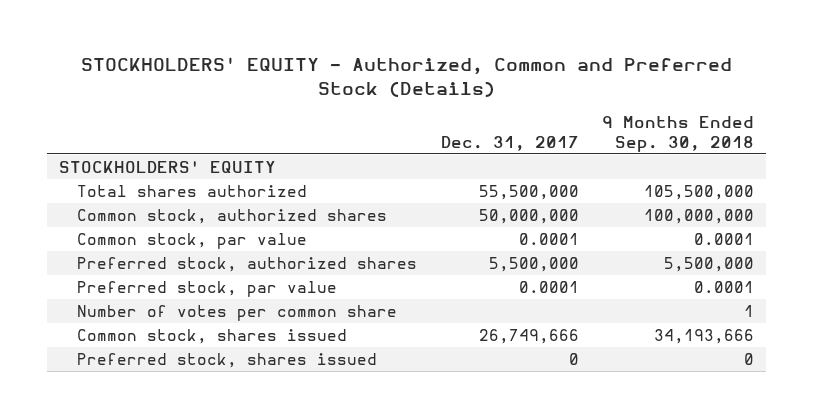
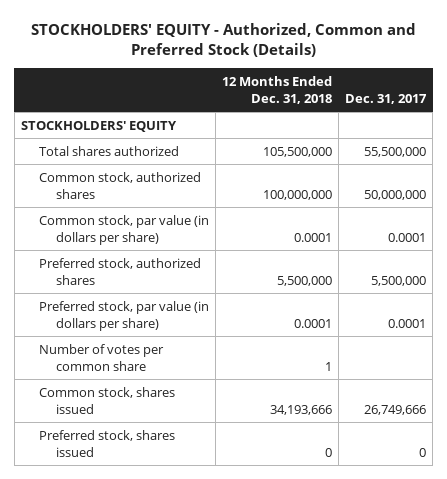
[602,116,755,152] 9 Months Ended Sep. 30, 2018 -> none
none -> [221,75,332,104] 12 Months Ended Dec. 31, 2018
[77,232,308,249] Common stock, par value -> [38,214,209,245] Common stock, par value (in dollars per share)
[77,280,338,297] Preferred stock, par value -> [38,300,209,331] Preferred stock, par value (in dollars per share)

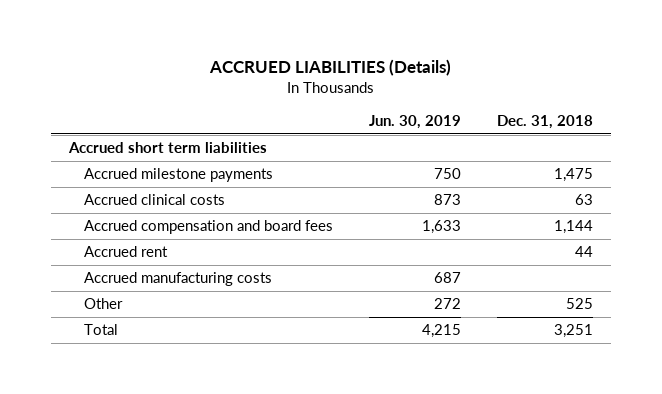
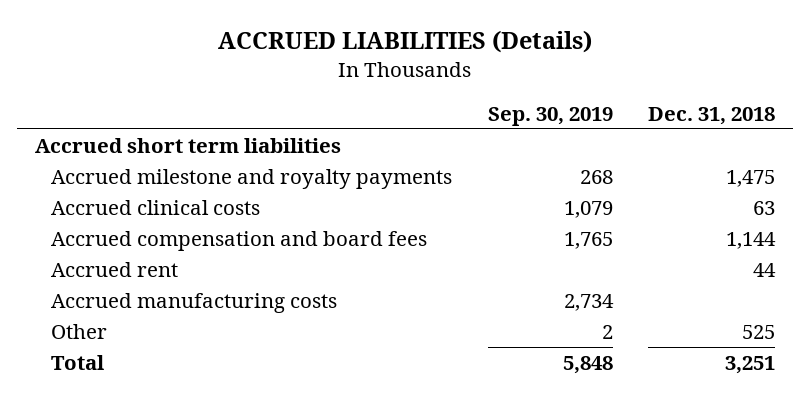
[368,114,461,129] Jun. 30, 2019 -> none
none -> [487,106,613,126] Sep. 30, 2019
[83,168,273,183] Accrued milestone payments -> [50,168,452,189] Accrued milestone and royalty payments

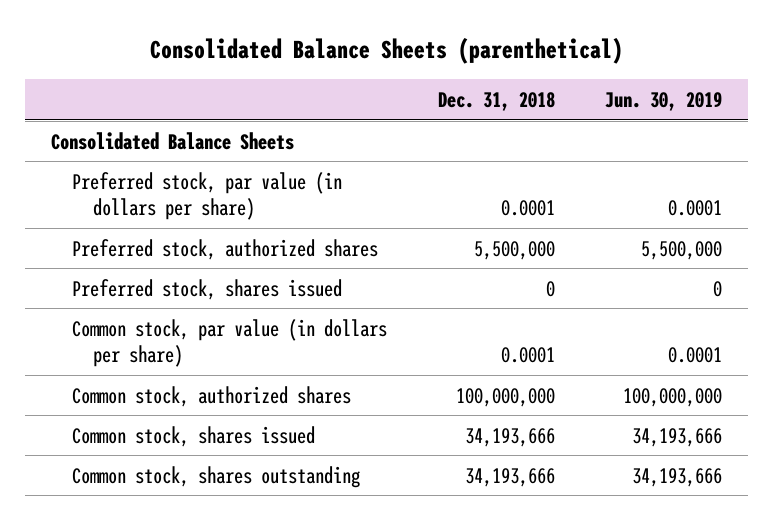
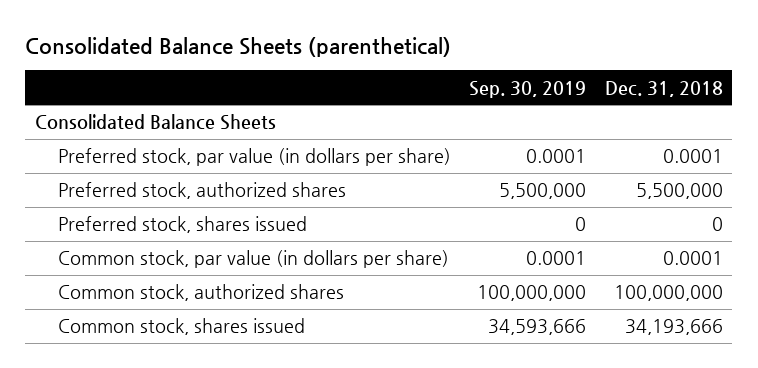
[605,92,723,112] Jun. 30, 2019 -> none
none -> [469,80,587,98] Sep. 30, 2019
[72,465,361,488] Common stock, shares outstanding -> none

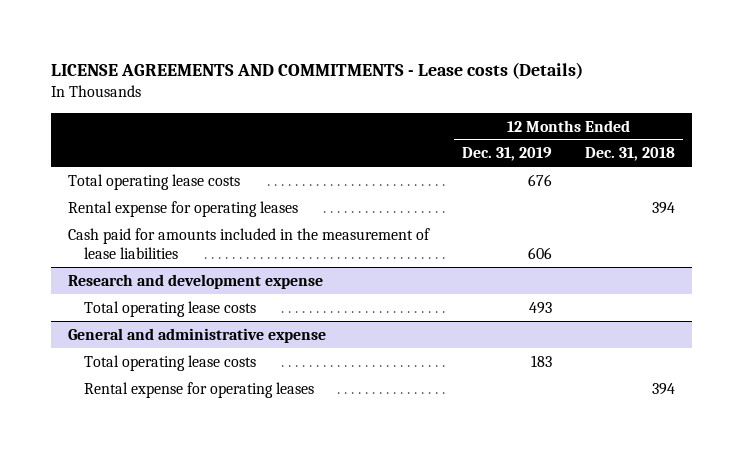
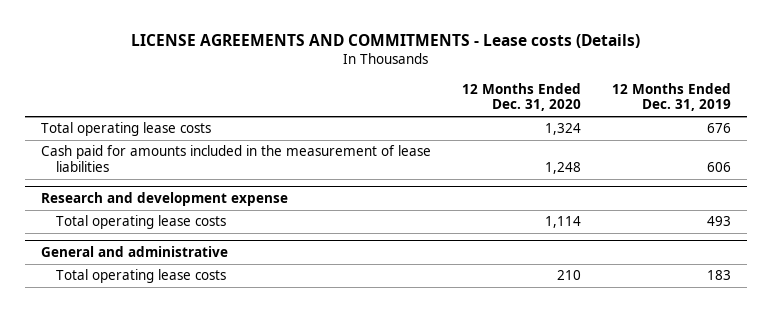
[585,147,676,162] Dec. 31, 2018 -> none
none -> [462,82,582,112] 12 Months Ended Dec. 31, 2020
[67,200,298,217] Rental expense for operating leases -> none
[67,327,326,343] General and administrative expense -> [40,246,228,258] General and administrative
[84,381,315,398] Rental expense for operating leases -> none

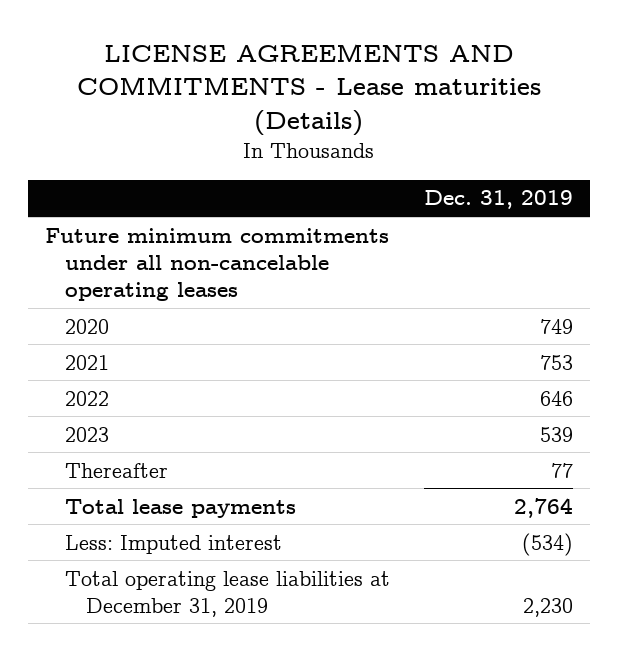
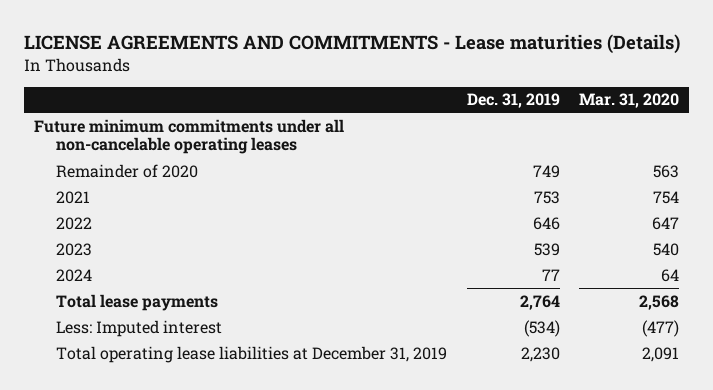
none -> [579,93,680,109] Mar. 31, 2020
[65,318,110,334] 2020 -> [56,163,199,178] Remainder of 2020
[65,462,169,478] Thereafter -> none
none -> [56,268,93,282] 2024

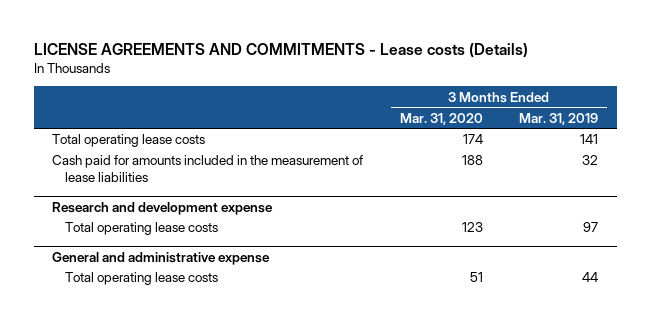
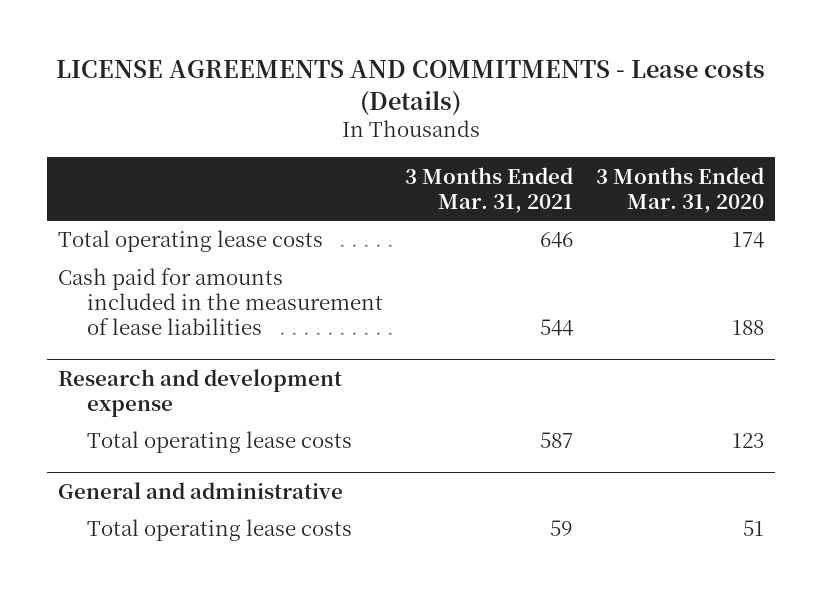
[519,112,599,125] Mar. 31, 2019 -> none
none -> [405,166,574,213] 3 Months Ended Mar. 31, 2021
[52,251,271,265] General and administrative expense -> [57,481,343,499] General and administrative

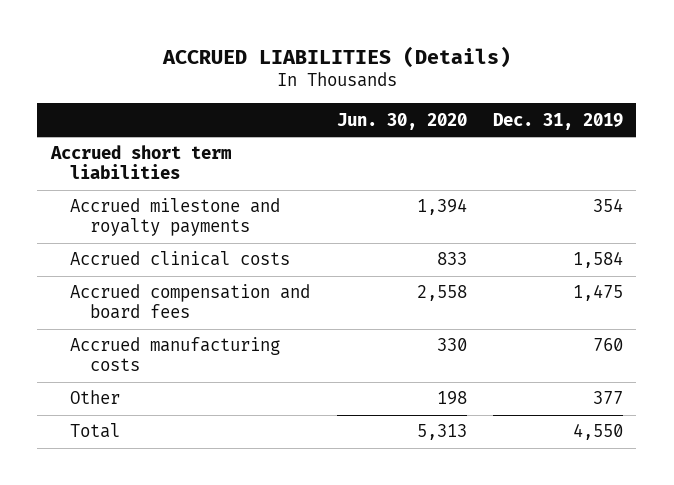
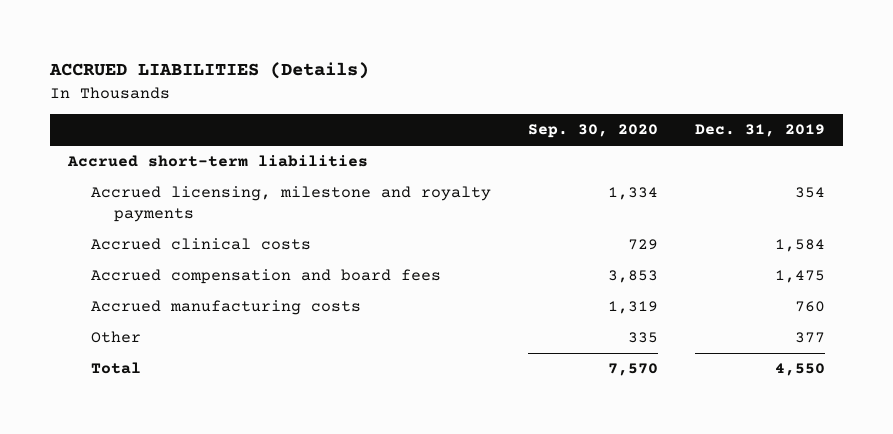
[336,112,467,130] Jun. 30, 2020 -> none
none -> [527,124,658,139] Sep. 30, 2020
[49,145,231,180] Accrued short term liabilities -> [67,155,369,168] Accrued short-term liabilities
[70,198,281,237] Accrued milestone and royalty payments -> [90,186,491,223] Accrued licensing, milestone and royalty payments

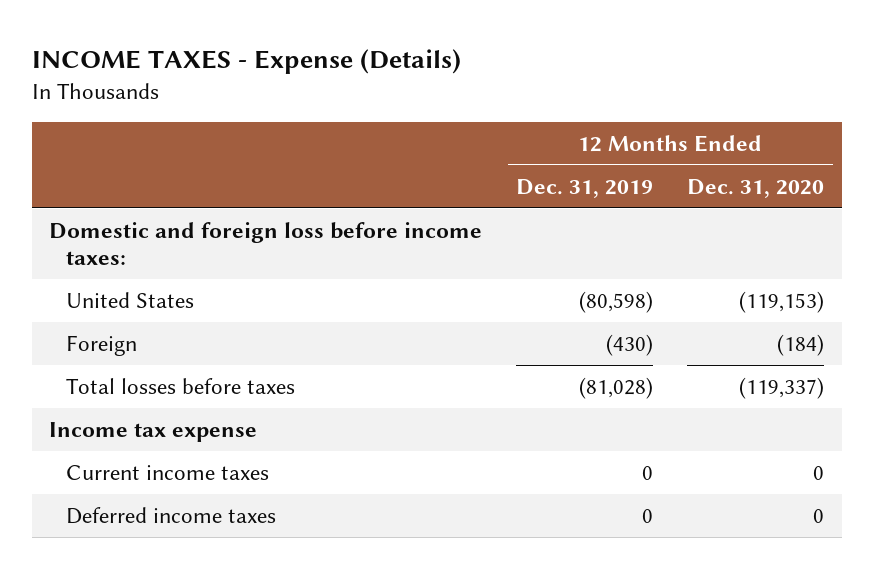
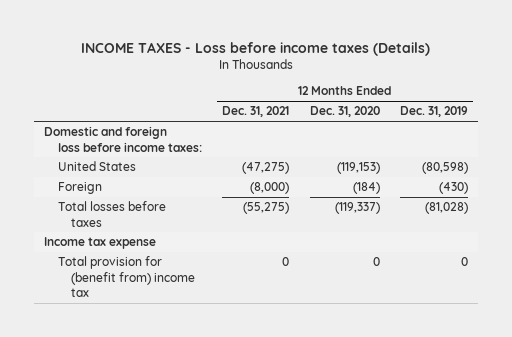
[32,48,462,74] INCOME TAXES - Expense (Details) -> [81,41,431,56] INCOME TAXES - Loss before income taxes (Details)
none -> [222,106,290,118] Dec. 31, 2021
[65,464,269,480] Current income taxes -> none
[65,506,276,524] Deferred income taxes -> none
none -> [57,256,196,297] Total provision for (benefit from) income tax

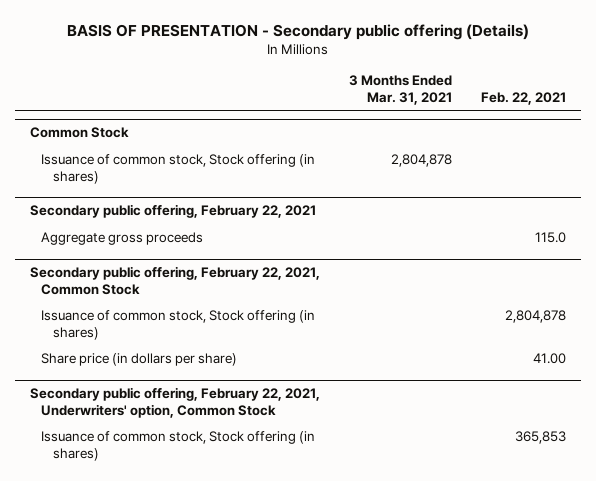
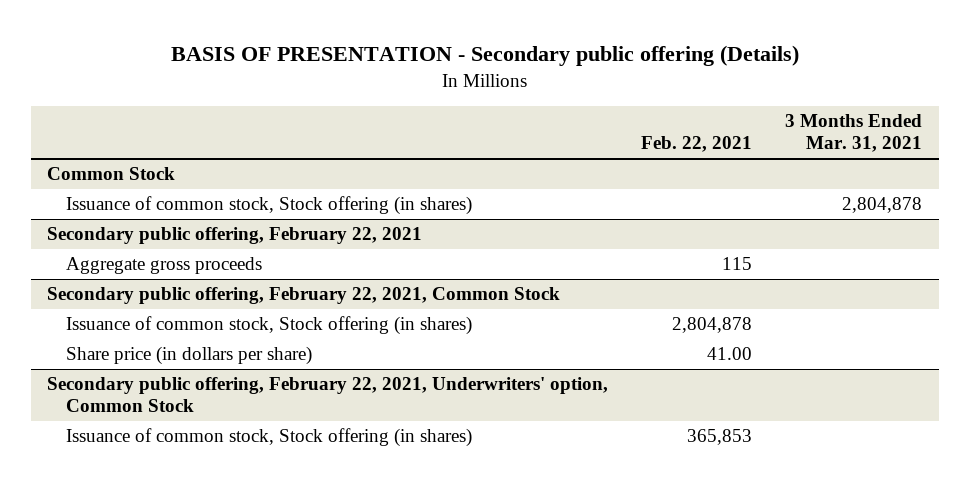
[534,232,566,244] 115.0 -> [722,257,753,271] 115

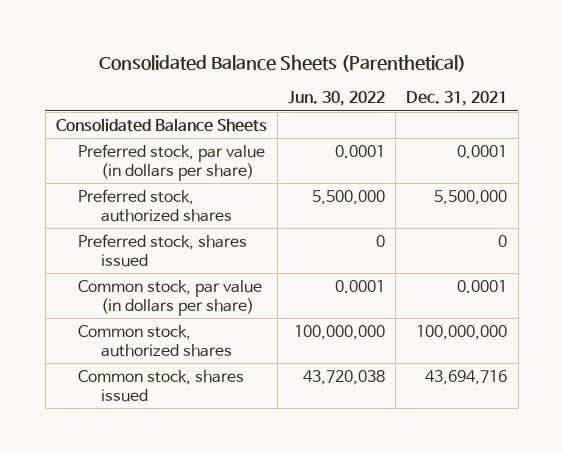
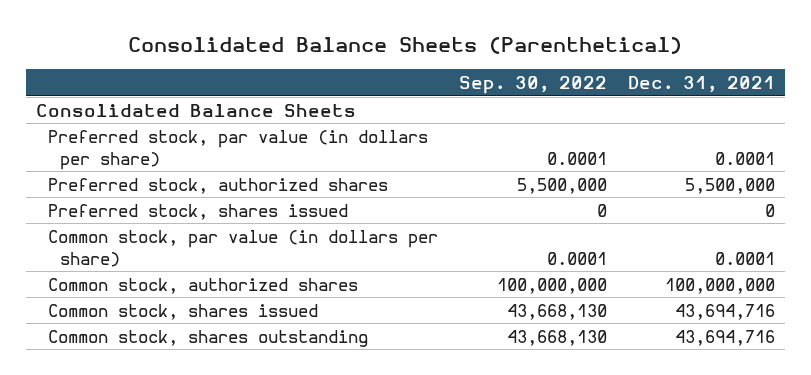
[288,91,386,107] Jun. 30, 2022 -> none
none -> [458,76,607,95] Sep. 30, 2022
none -> [48,329,369,347] Common stock, shares outstanding

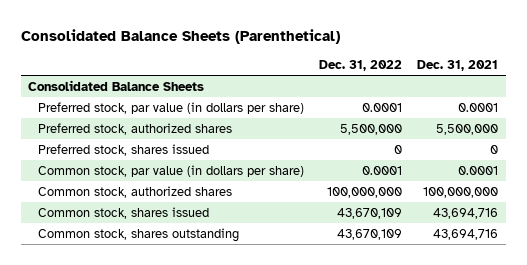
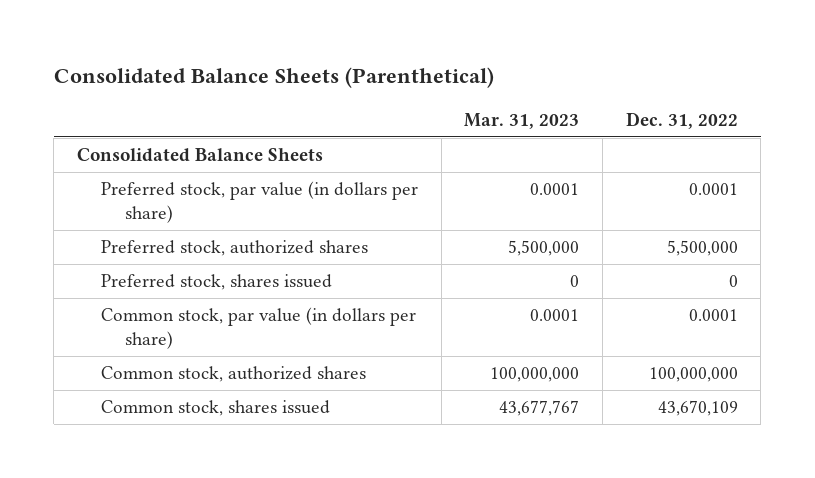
[417,60,499,72] Dec. 31, 2021 -> none
none -> [464,112,580,129] Mar. 31, 2023
[38,228,240,243] Common stock, shares outstanding -> none

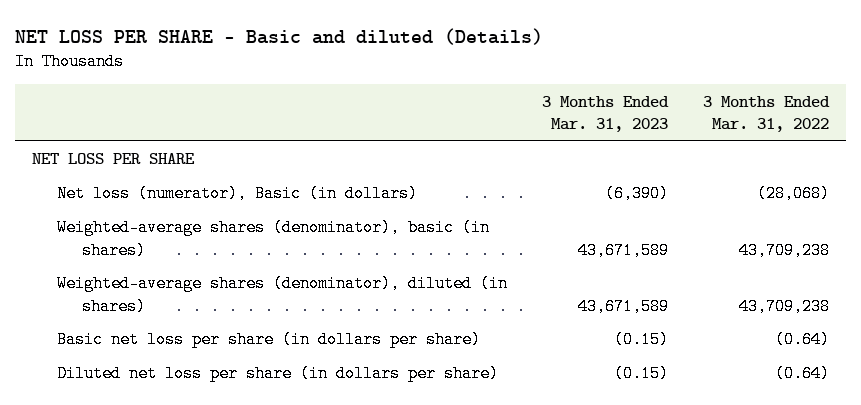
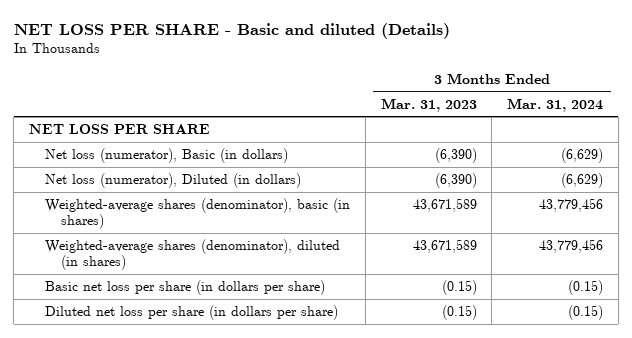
[702,95,830,132] 3 Months Ended Mar. 31, 2022 -> none
none -> [507,97,604,112] Mar. 31, 2024
none -> [45,173,302,189] Net loss (numerator), Diluted (in dollars)

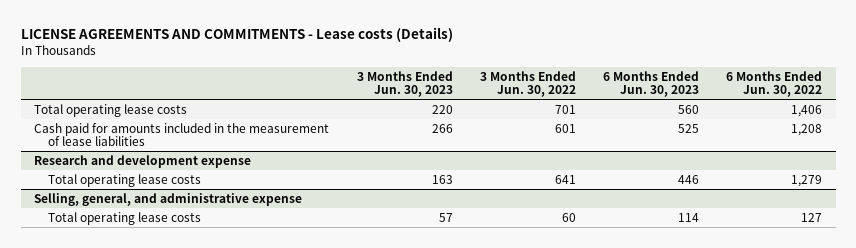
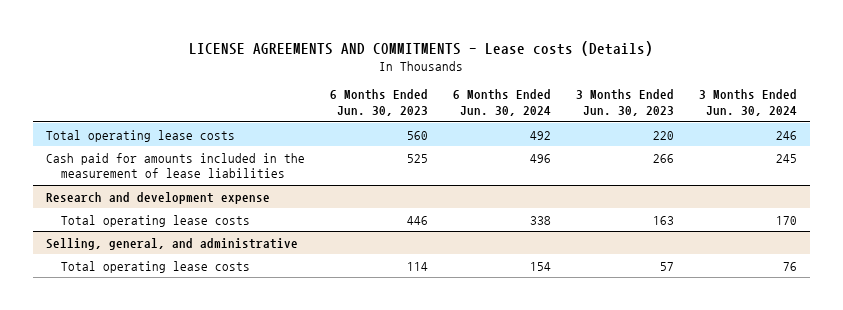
[479,70,576,98] 3 Months Ended Jun. 30, 2022 -> none
[725,70,822,98] 6 Months Ended Jun. 30, 2022 -> none
none -> [452,89,551,116] 6 Months Ended Jun. 30, 2024
none -> [699,89,798,116] 3 Months Ended Jun. 30, 2024
[34,192,303,206] Selling, general, and administrative expense -> [45,237,298,250] Selling, general, and administrative

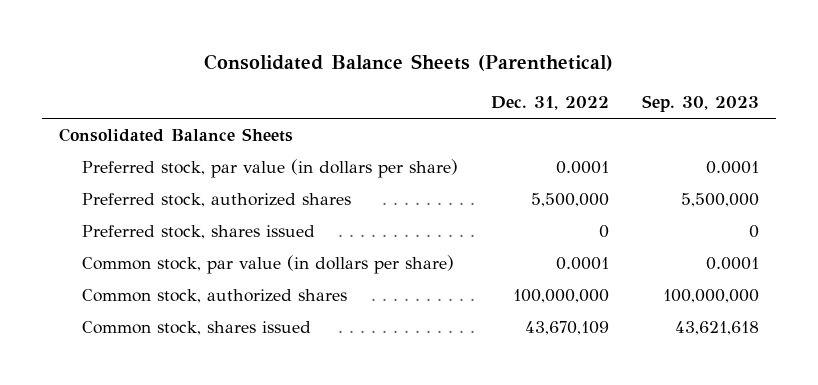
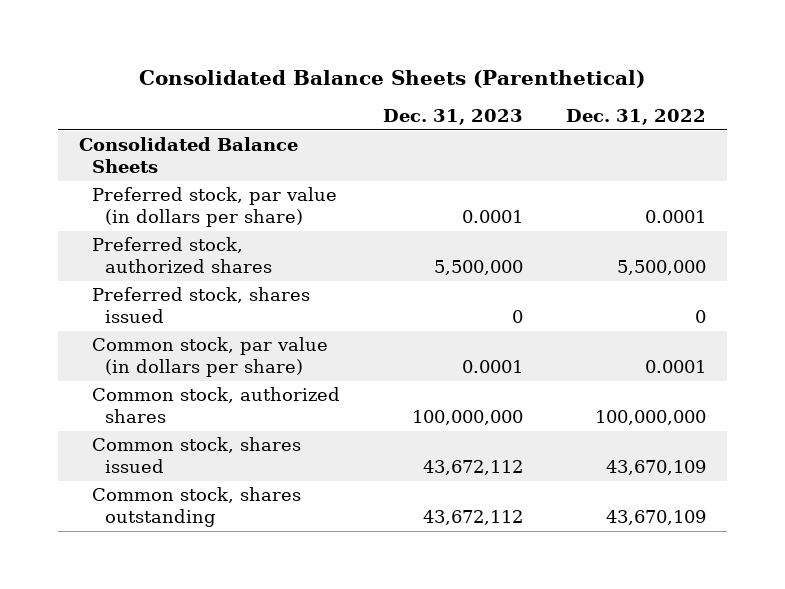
[642,95,760,113] Sep. 30, 2023 -> none
none -> [382,109,523,126] Dec. 31, 2023
none -> [92,487,302,527] Common stock, shares outstanding

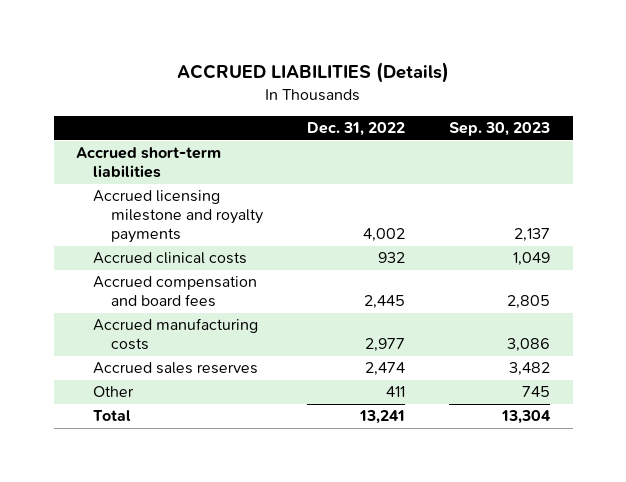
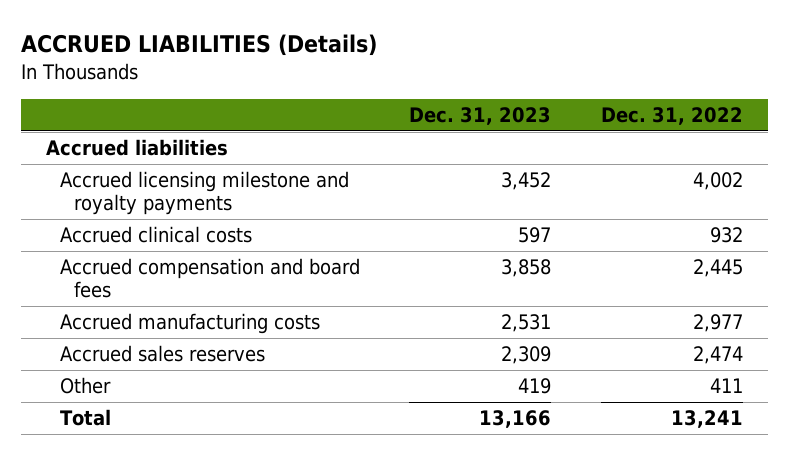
[449,122,551,137] Sep. 30, 2023 -> none
none -> [409,107,552,126] Dec. 31, 2023
[75,147,221,179] Accrued short-term liabilities -> [45,139,228,157] Accrued liabilities

